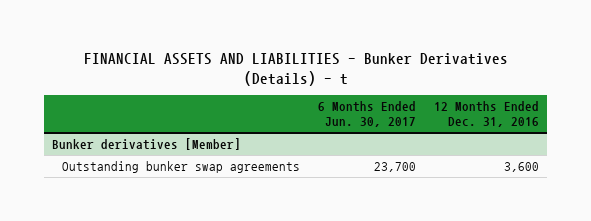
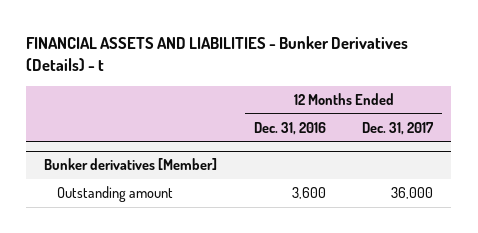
[317,101,416,127] 6 Months Ended Jun. 30, 2017 -> none
none -> [362,121,435,135] Dec. 31, 2017
[61,161,300,174] Outstanding bunker swap agreements -> [57,186,174,203] Outstanding amount

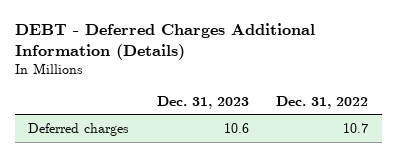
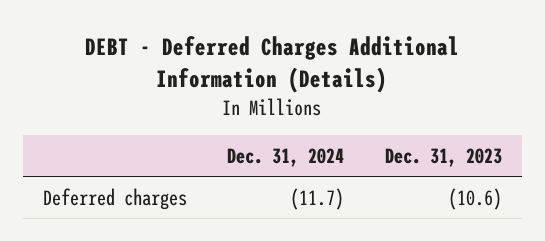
[276,95,369,109] Dec. 31, 2022 -> none
none -> [227,147,345,167] Dec. 31, 2024
[223,122,249,133] 10.6 -> [447,187,502,210] (10.6)

